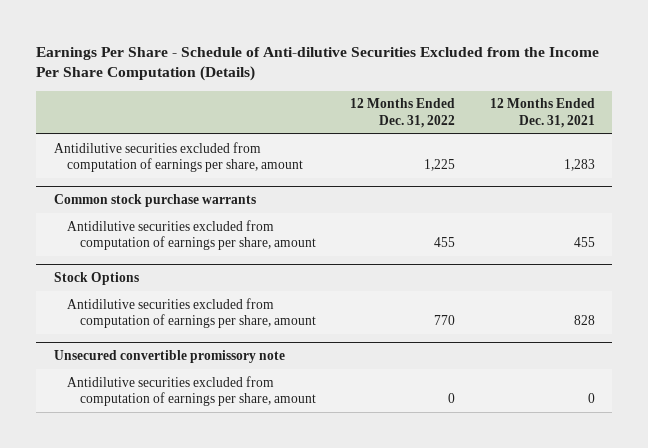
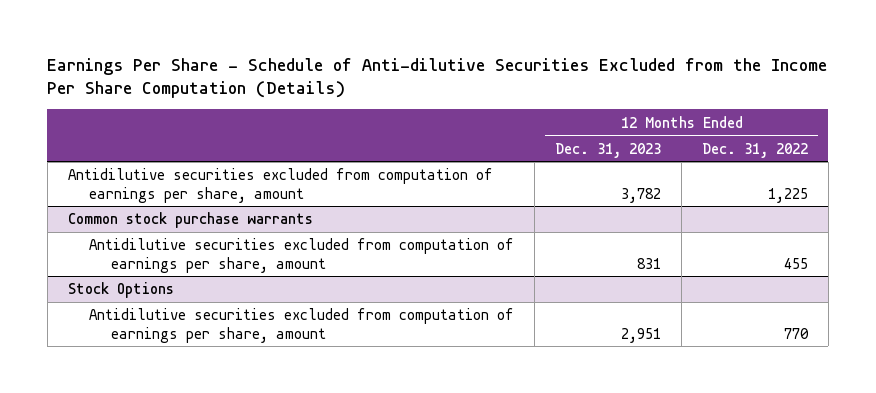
[489,98,595,128] 12 Months Ended Dec. 31, 2021 -> none
none -> [555,142,662,158] Dec. 31, 2023
[53,349,285,363] Unsecured convertible promissory note -> none
[66,375,316,407] Antidilutive securities excluded from computation of earnings per share, amount -> none

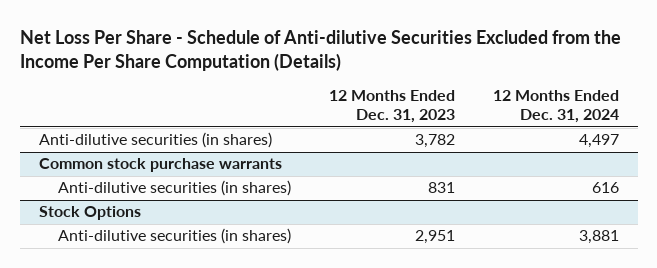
[47,57,828,99] Earnings Per Share - Schedule of Anti-dilutive Securities Excluded from the Income Per Share Computation (Details) -> [19,29,621,72] Net Loss Per Share - Schedule of Anti-dilutive Securities Excluded from the Income Per Share Computation (Details)
[702,142,809,158] Dec. 31, 2022 -> none
none -> [492,90,619,124] 12 Months Ended Dec. 31, 2024
[67,168,493,203] Antidilutive securities excluded from computation of earnings per share, amount -> [38,132,272,149] Anti-dilutive securities (in shares)
[89,238,515,273] Antidilutive securities excluded from computation of earnings per share, amount -> [57,180,291,197] Anti-dilutive securities (in shares)
[89,308,515,343] Antidilutive securities excluded from computation of earnings per share, amount -> [57,228,291,245] Anti-dilutive securities (in shares)

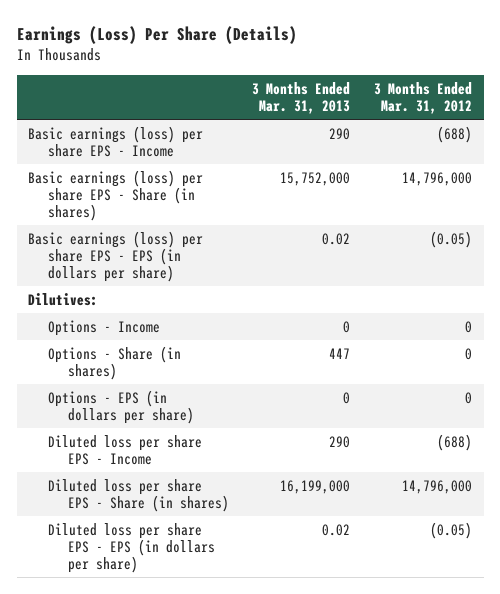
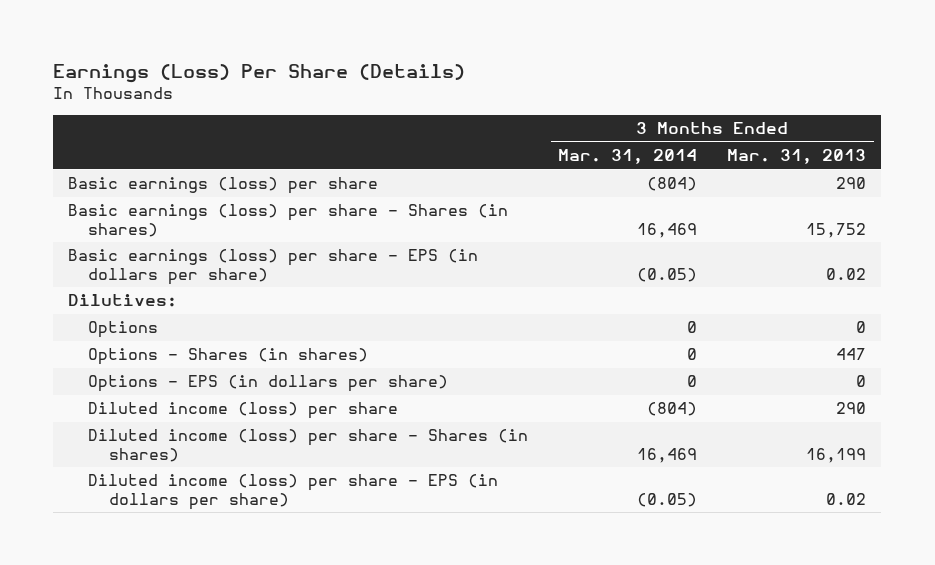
[373,81,472,114] 3 Months Ended Mar. 31, 2012 -> none
none -> [558,149,698,165] Mar. 31, 2014
[28,125,204,157] Basic earnings (loss) per share EPS - Income -> [68,177,379,195] Basic earnings (loss) per share
[28,169,204,222] Basic earnings (loss) per share EPS - Share (in shares) -> [68,204,509,237] Basic earnings (loss) per share - Shares (in shares)
[280,171,351,186] 15,752,000 -> [806,222,867,238] 15,752
[28,230,204,283] Basic earnings (loss) per share EPS - EPS (in dollars per share) -> [68,249,479,285] Basic earnings (loss) per share - EPS (in dollars per share)
[47,319,160,336] Options - Income -> [88,321,159,339] Options
[47,345,181,380] Options - Share (in shares) -> [88,348,369,366] Options - Shares (in shares)
[47,434,202,465] Diluted loss per share EPS - Income -> [88,402,399,420] Diluted income (loss) per share
[47,478,229,512] Diluted loss per share EPS - Share (in shares) -> [88,429,529,462] Diluted income (loss) per share - Shares (in shares)
[280,479,351,494] 16,199,000 -> [806,447,867,463] 16,199
[47,522,215,574] Diluted loss per share EPS - EPS (in dollars per share) -> [88,474,499,510] Diluted income (loss) per share - EPS (in dollars per share)

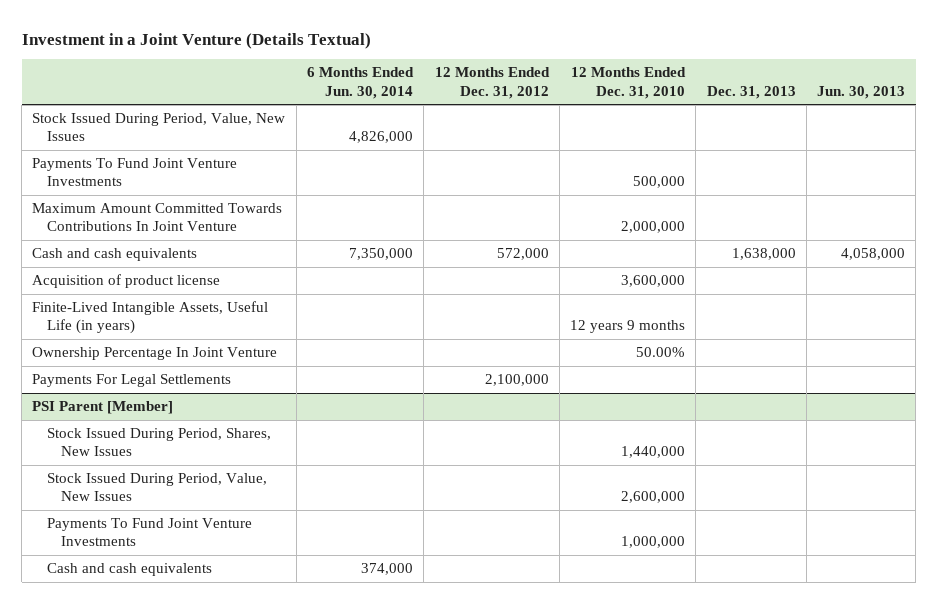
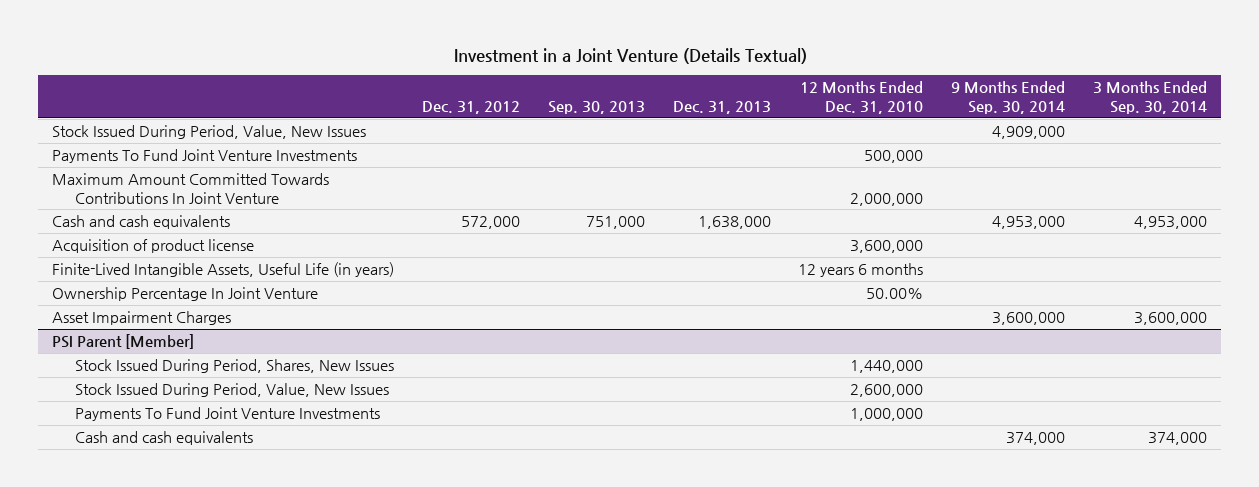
[307,67,415,99] 6 Months Ended Jun. 30, 2014 -> none
[434,67,550,99] 12 Months Ended Dec. 31, 2012 -> none
[817,85,906,99] Jun. 30, 2013 -> none
none -> [421,100,520,114] Dec. 31, 2012
none -> [547,100,645,114] Sep. 30, 2013
none -> [951,81,1066,114] 9 Months Ended Sep. 30, 2014
none -> [1093,81,1208,114] 3 Months Ended Sep. 30, 2014
[570,320,686,334] 12 years 9 months -> [798,262,924,277] 12 years 6 months
[32,374,232,388] Payments For Legal Settlements -> none
none -> [51,310,231,325] Asset Impairment Charges

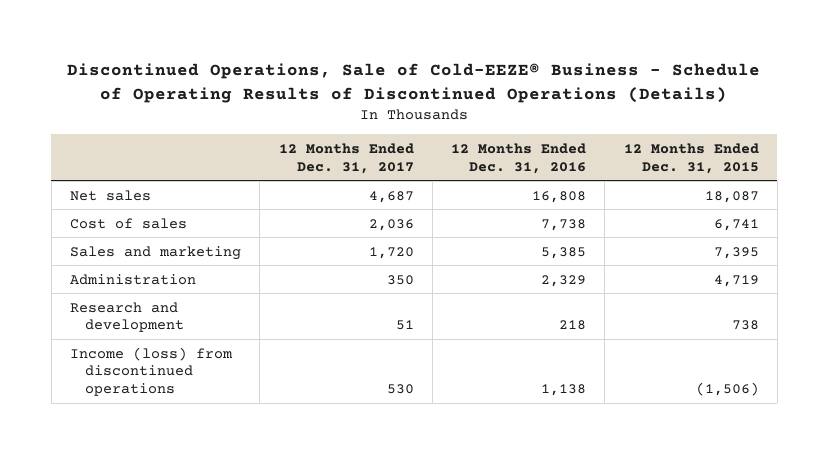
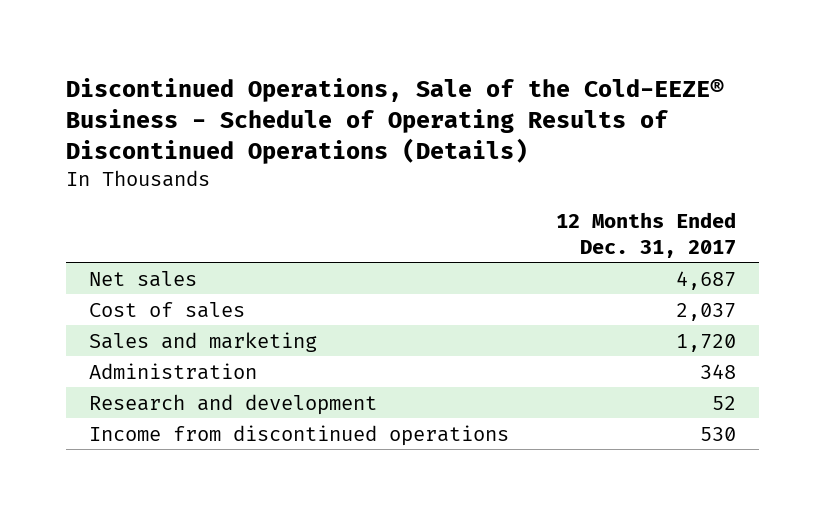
[67,63,761,103] Discontinued Operations, Sale of Cold-EEZE® Business - Schedule of Operating Results of Discontinued Operations (Details) -> [65,77,724,164] Discontinued Operations, Sale of the Cold-EEZE® Business - Schedule of Operating Results of Discontinued Operations (Details)
[451,142,587,174] 12 Months Ended Dec. 31, 2016 -> none
[623,142,759,174] 12 Months Ended Dec. 31, 2015 -> none
[368,218,414,231] 2,036 -> [675,302,736,321] 2,037
[386,274,414,285] 350 -> [699,363,736,379] 348
[395,320,414,331] 51 -> [711,395,736,410] 52
[70,346,234,397] Income (loss) from discontinued operations -> [89,424,510,446] Income from discontinued operations

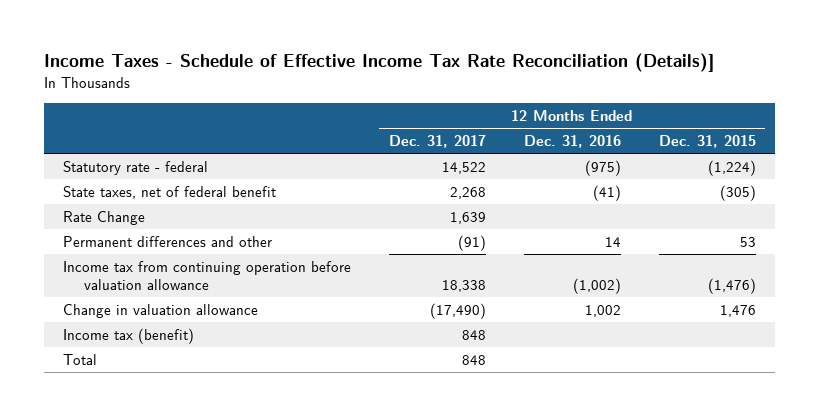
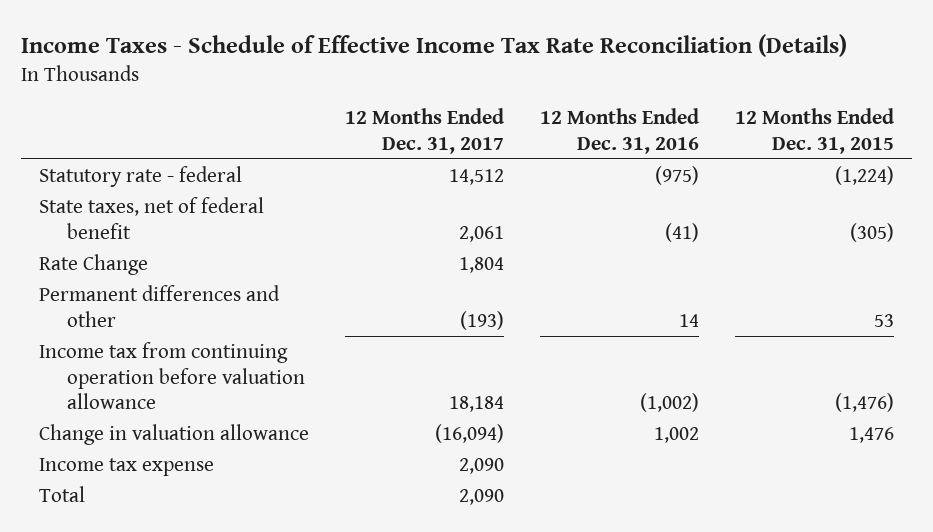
[44,53,715,73] Income Taxes - Schedule of Effective Income Tax Rate Reconciliation (Details)] -> [20,34,847,58] Income Taxes - Schedule of Effective Income Tax Rate Reconciliation (Details)
[441,161,486,174] 14,522 -> [448,169,504,186] 14,512
[449,186,486,199] 2,268 -> [458,225,504,242] 2,061
[449,211,486,224] 1,639 -> [458,257,504,274] 1,804
[457,234,486,251] (91) -> [459,310,504,330] (193)
[441,279,486,292] 18,338 -> [448,396,504,413] 18,184
[429,302,486,319] (17,490) -> [434,424,504,444] (16,094)
[63,327,195,344] Income tax (benefit) -> [38,458,214,477] Income tax expense
[461,329,486,340] 848 -> [458,458,504,475] 2,090
[461,354,486,365] 848 -> [458,489,504,506] 2,090

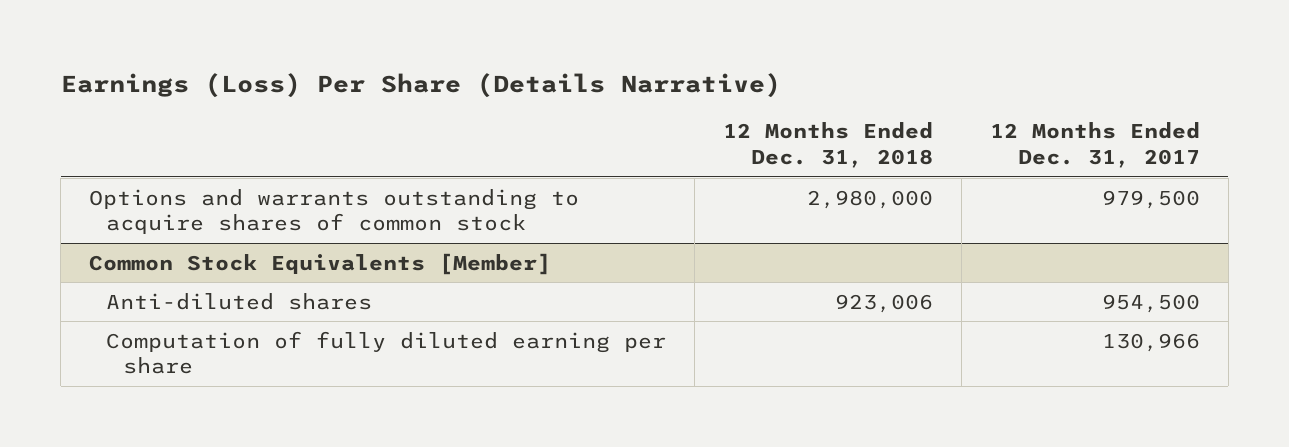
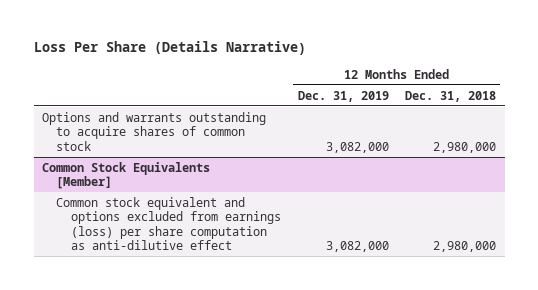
[60,72,781,98] Earnings (Loss) Per Share (Details Narrative) -> [33,40,306,55] Loss Per Share (Details Narrative)
[989,122,1200,169] 12 Months Ended Dec. 31, 2017 -> none
none -> [297,90,389,102] Dec. 31, 2019
[105,292,372,310] Anti-diluted shares -> none
[105,330,666,375] Computation of fully diluted earning per share -> none
none -> [56,196,281,250] Common stock equivalent and options excluded from earnings (loss) per share computation as anti-dilutive effect

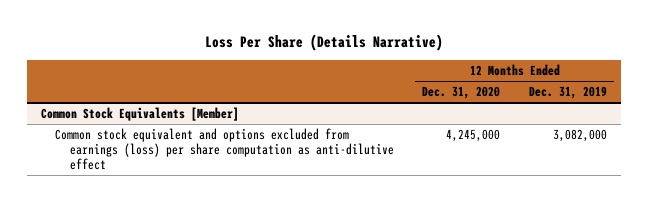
[405,90,497,102] Dec. 31, 2018 -> none
none -> [422,86,501,100] Dec. 31, 2020
[42,111,267,151] Options and warrants outstanding to acquire shares of common stock -> none

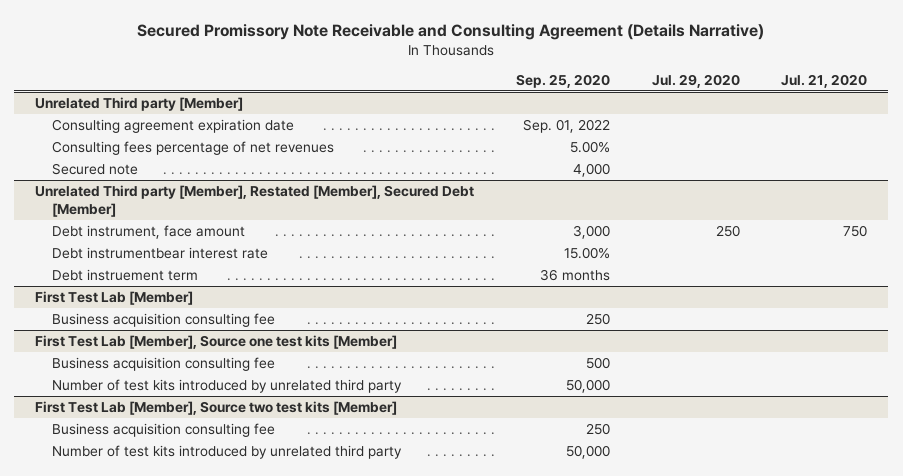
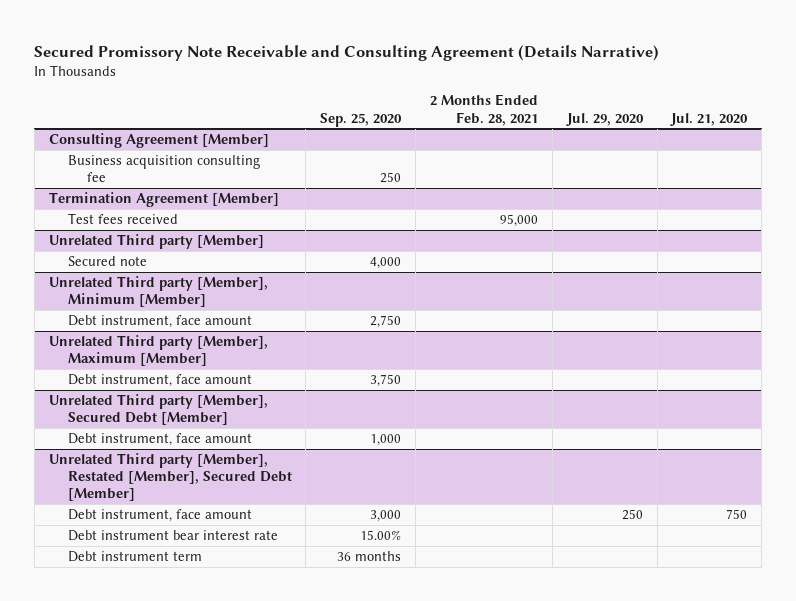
none -> [430,94,539,126] 2 Months Ended Feb. 28, 2021
none -> [48,133,269,149] Consulting Agreement [Member]
none -> [67,155,260,183] Business acquisition consulting fee
none -> [48,192,279,208] Termination Agreement [Member]
none -> [67,213,178,225] Test fees received
[51,118,294,133] Consulting agreement expiration date -> none
[51,140,334,155] Consulting fees percentage of net revenues -> none
none -> [48,276,268,308] Unrelated Third party [Member], Minimum [Member]
none -> [67,315,252,329] Debt instrument, face amount
none -> [48,335,268,367] Unrelated Third party [Member], Maximum [Member]
none -> [67,374,252,388] Debt instrument, face amount
none -> [48,394,268,426] Unrelated Third party [Member], Secured Debt [Member]
none -> [67,433,252,447] Debt instrument, face amount
[35,290,194,305] First Test Lab [Member] -> none
[51,312,275,327] Business acquisition consulting fee -> none
[35,334,398,349] First Test Lab [Member], Source one test kits [Member] -> none
[51,356,275,371] Business acquisition consulting fee -> none
[51,378,402,393] Number of test kits introduced by unrelated third party -> none
[35,400,398,415] First Test Lab [Member], Source two test kits [Member] -> none
[51,422,275,437] Business acquisition consulting fee -> none
[51,444,402,459] Number of test kits introduced by unrelated third party -> none
[51,246,268,259] Debt instrumentbear interest rate -> [67,530,278,542] Debt instrument bear interest rate
[51,268,198,281] Debt instruement term -> [67,551,202,563] Debt instrument term

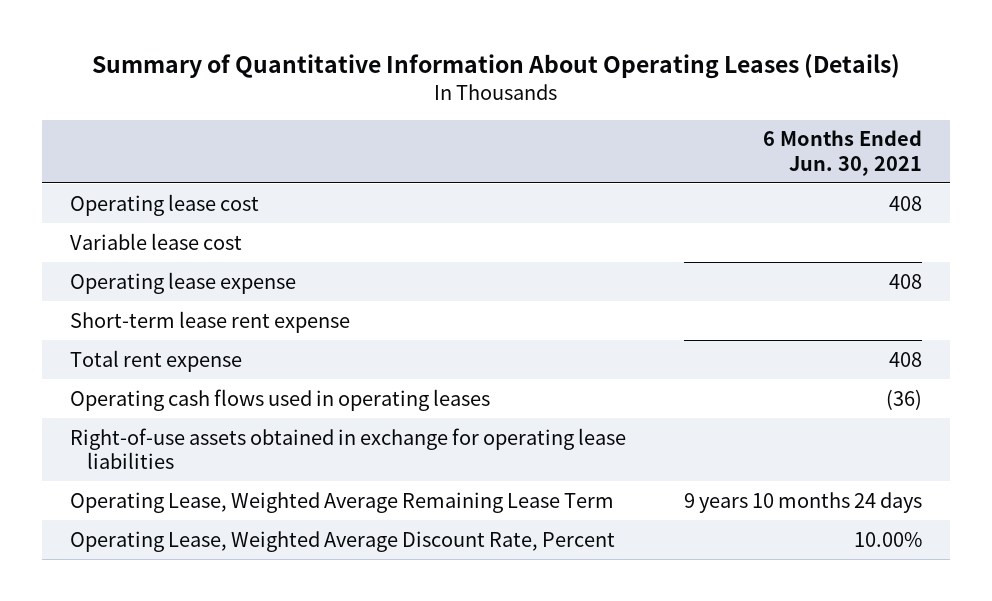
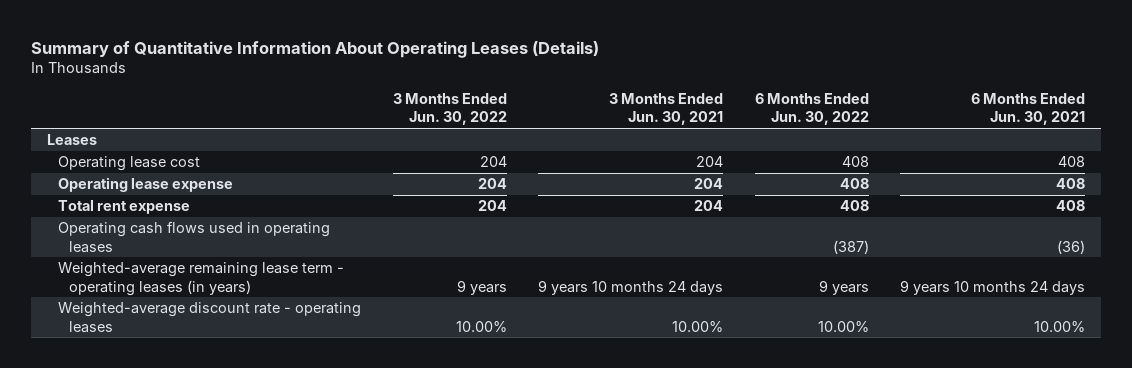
none -> [392,92,507,126] 3 Months Ended Jun. 30, 2022
none -> [609,92,724,126] 3 Months Ended Jun. 30, 2021
none -> [754,92,869,126] 6 Months Ended Jun. 30, 2022
none -> [47,134,98,146] Leases
[70,232,243,250] Variable lease cost -> none
[70,310,351,333] Short-term lease rent expense -> none
[70,427,627,470] Right-of-use assets obtained in exchange for operating lease liabilities -> none
[70,491,615,513] Operating Lease, Weighted Average Remaining Lease Term -> [58,262,345,296] Weighted-average remaining lease term - operating leases (in years)
[70,530,616,552] Operating Lease, Weighted Average Discount Rate, Percent -> [58,302,362,333] Weighted-average discount rate - operating leases

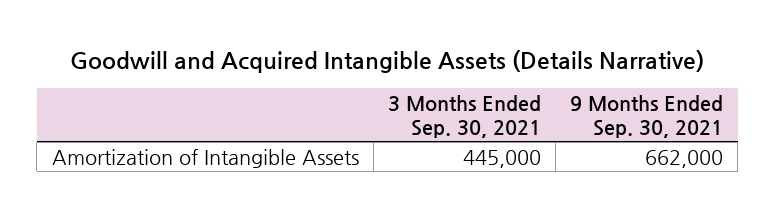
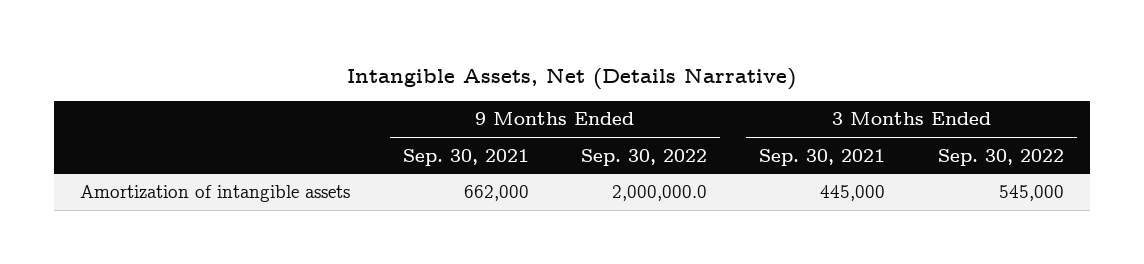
[70,50,705,74] Goodwill and Acquired Intangible Assets (Details Narrative) -> [347,67,797,90] Intangible Assets, Net (Details Narrative)
none -> [581,148,708,166] Sep. 30, 2022
none -> [937,148,1064,166] Sep. 30, 2022
[51,148,359,168] Amortization of Intangible Assets -> [80,185,351,203] Amortization of intangible assets

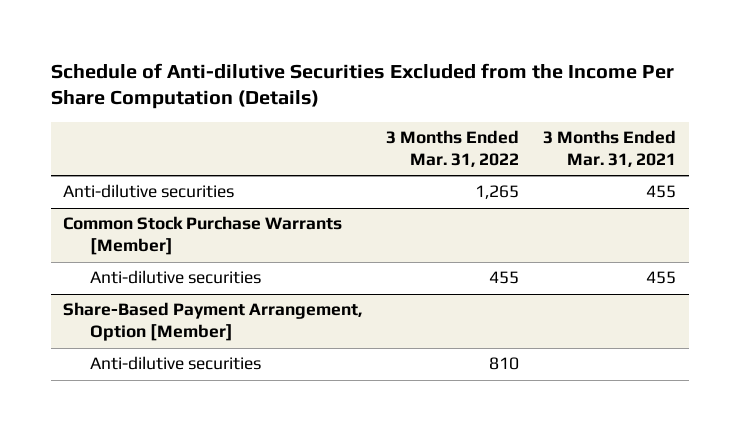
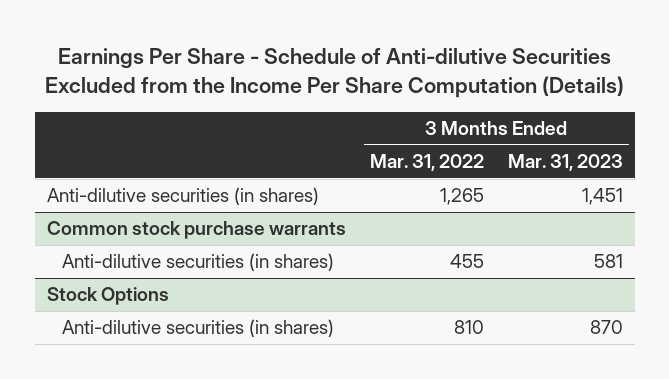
[50,62,674,110] Schedule of Anti-dilutive Securities Excluded from the Income Per Share Computation (Details) -> [44,47,624,98] Earnings Per Share - Schedule of Anti-dilutive Securities Excluded from the Income Per Share Computation (Details)
[543,130,677,168] 3 Months Ended Mar. 31, 2021 -> none
none -> [507,154,623,172] Mar. 31, 2023
[62,184,234,199] Anti-dilutive securities -> [46,187,319,206] Anti-dilutive securities (in shares)
[62,216,342,256] Common Stock Purchase Warrants [Member] -> [46,221,346,240] Common stock purchase warrants
[90,270,262,285] Anti-dilutive securities -> [62,253,335,272] Anti-dilutive securities (in shares)
[62,302,362,342] Share-Based Payment Arrangement, Option [Member] -> [46,287,169,306] Stock Options
[90,356,262,371] Anti-dilutive securities -> [62,319,335,338] Anti-dilutive securities (in shares)

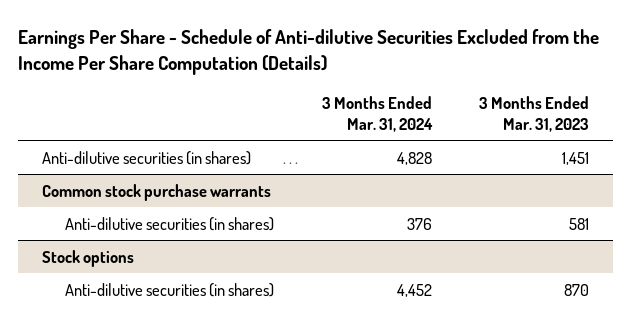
[369,154,484,172] Mar. 31, 2022 -> none
none -> [321,96,433,132] 3 Months Ended Mar. 31, 2024
[46,287,169,306] Stock Options -> [42,249,135,267] Stock options

